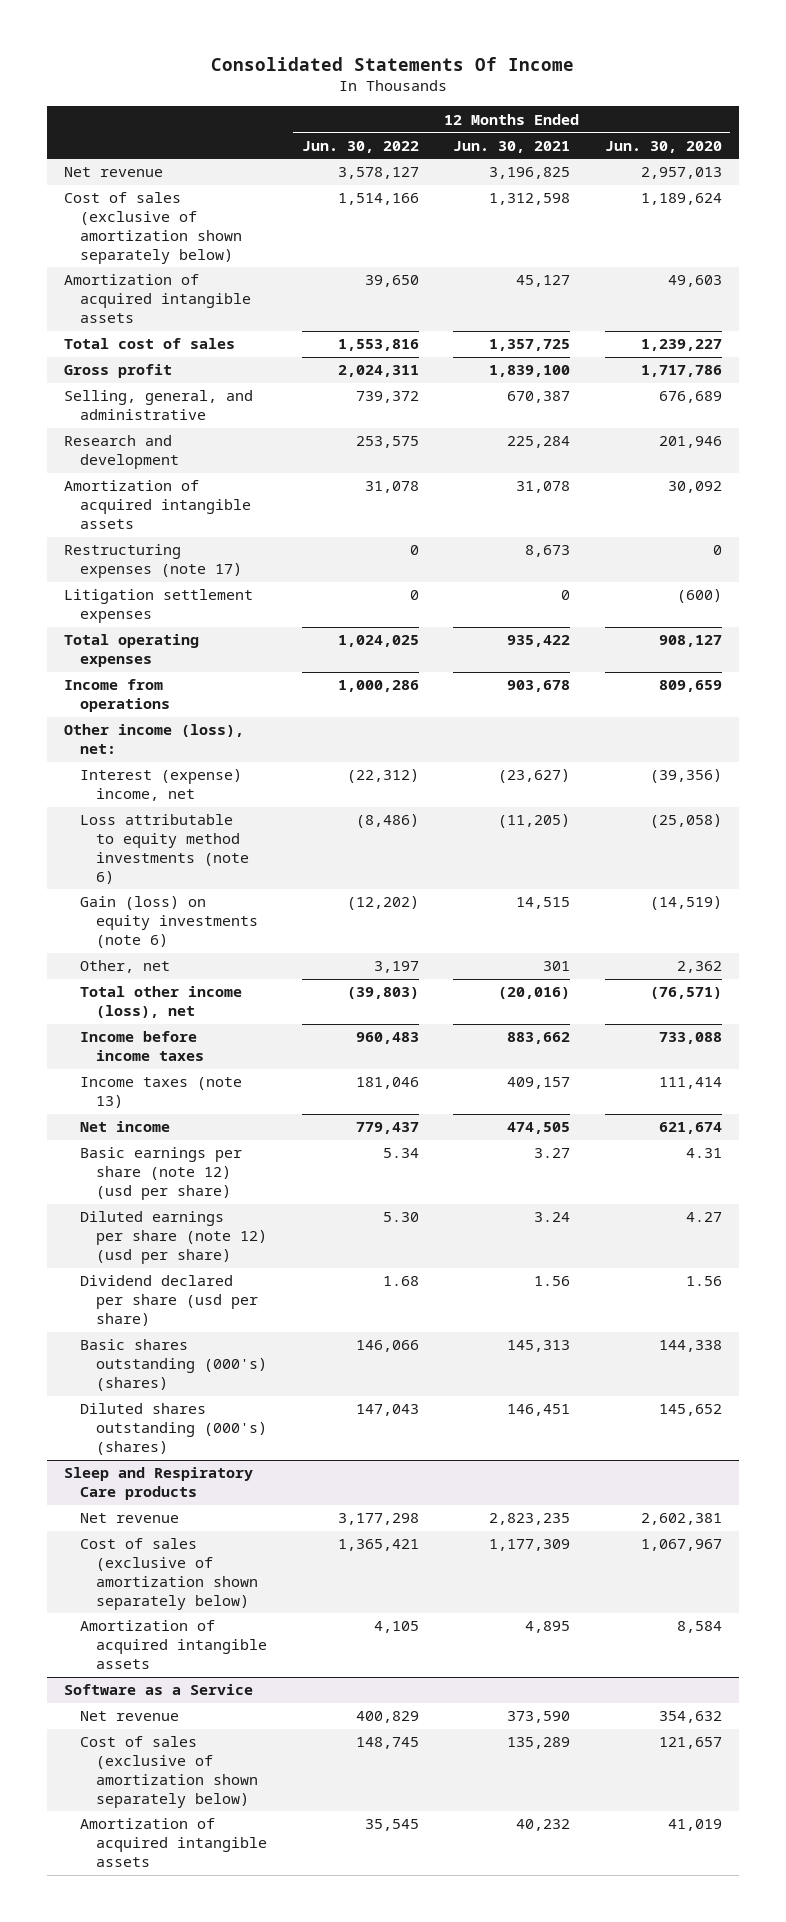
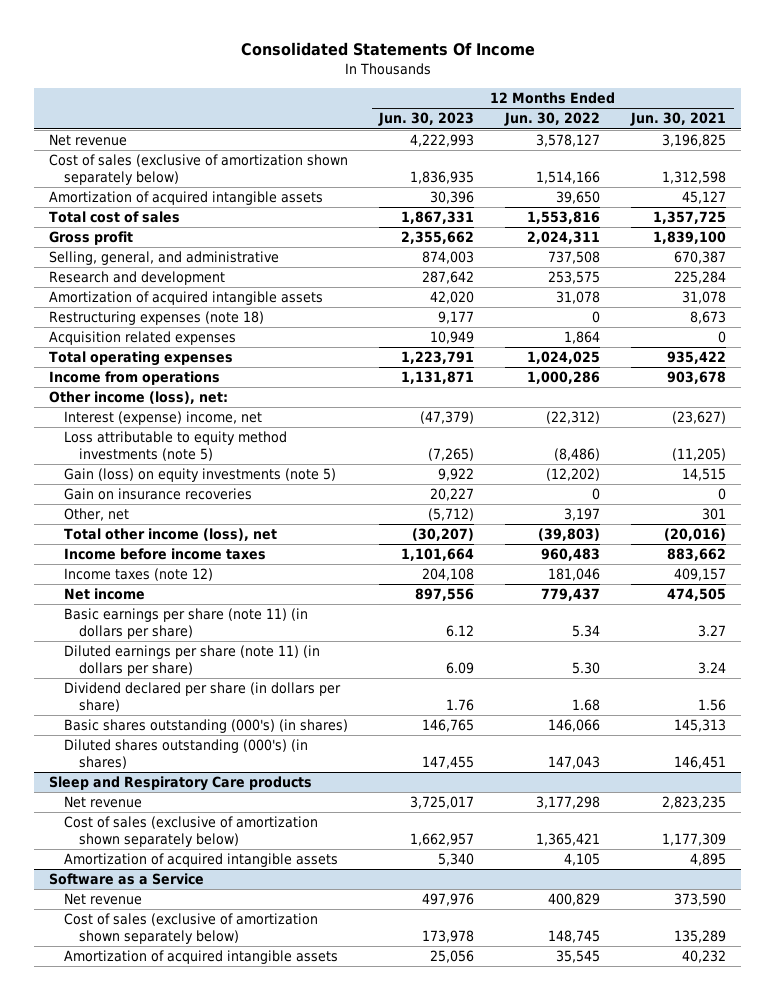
[604,140,722,153] Jun. 30, 2020 -> none
none -> [378,112,475,127] Jun. 30, 2023
[355,391,419,404] 739,372 -> [548,251,601,265] 737,508
[64,589,254,624] Litigation settlement expenses -> none
[64,544,243,579] Restructuring expenses (note 17) -> [49,311,265,326] Restructuring expenses (note 18)
none -> [49,331,237,346] Acquisition related expenses
[80,814,250,884] Loss attributable to equity method investments (note 6) -> [64,431,288,461] Loss attributable to equity method investments (note 5)
[80,896,259,949] Gain (loss) on equity investments (note 6) -> [64,468,337,483] Gain (loss) on equity investments (note 5)
none -> [64,488,253,501] Gain on insurance recoveries
[80,1077,243,1109] Income taxes (note 13) -> [64,568,214,582] Income taxes (note 12)
[80,1147,243,1201] Basic earnings per share (note 12) (usd per share) -> [64,608,309,639] Basic earnings per share (note 11) (in dollars per share)
[80,1211,268,1265] Diluted earnings per share (note 12) (usd per share) -> [64,645,321,676] Diluted earnings per share (note 11) (in dollars per share)
[80,1275,259,1327] Dividend declared per share (usd per share) -> [64,682,342,712] Dividend declared per share (in dollars per share)
[80,1339,268,1392] Basic shares outstanding (000's) (shares) -> [64,719,349,734] Basic shares outstanding (000's) (in shares)
[80,1403,268,1456] Diluted shares outstanding (000's) (shares) -> [64,739,309,769] Diluted shares outstanding (000's) (in shares)

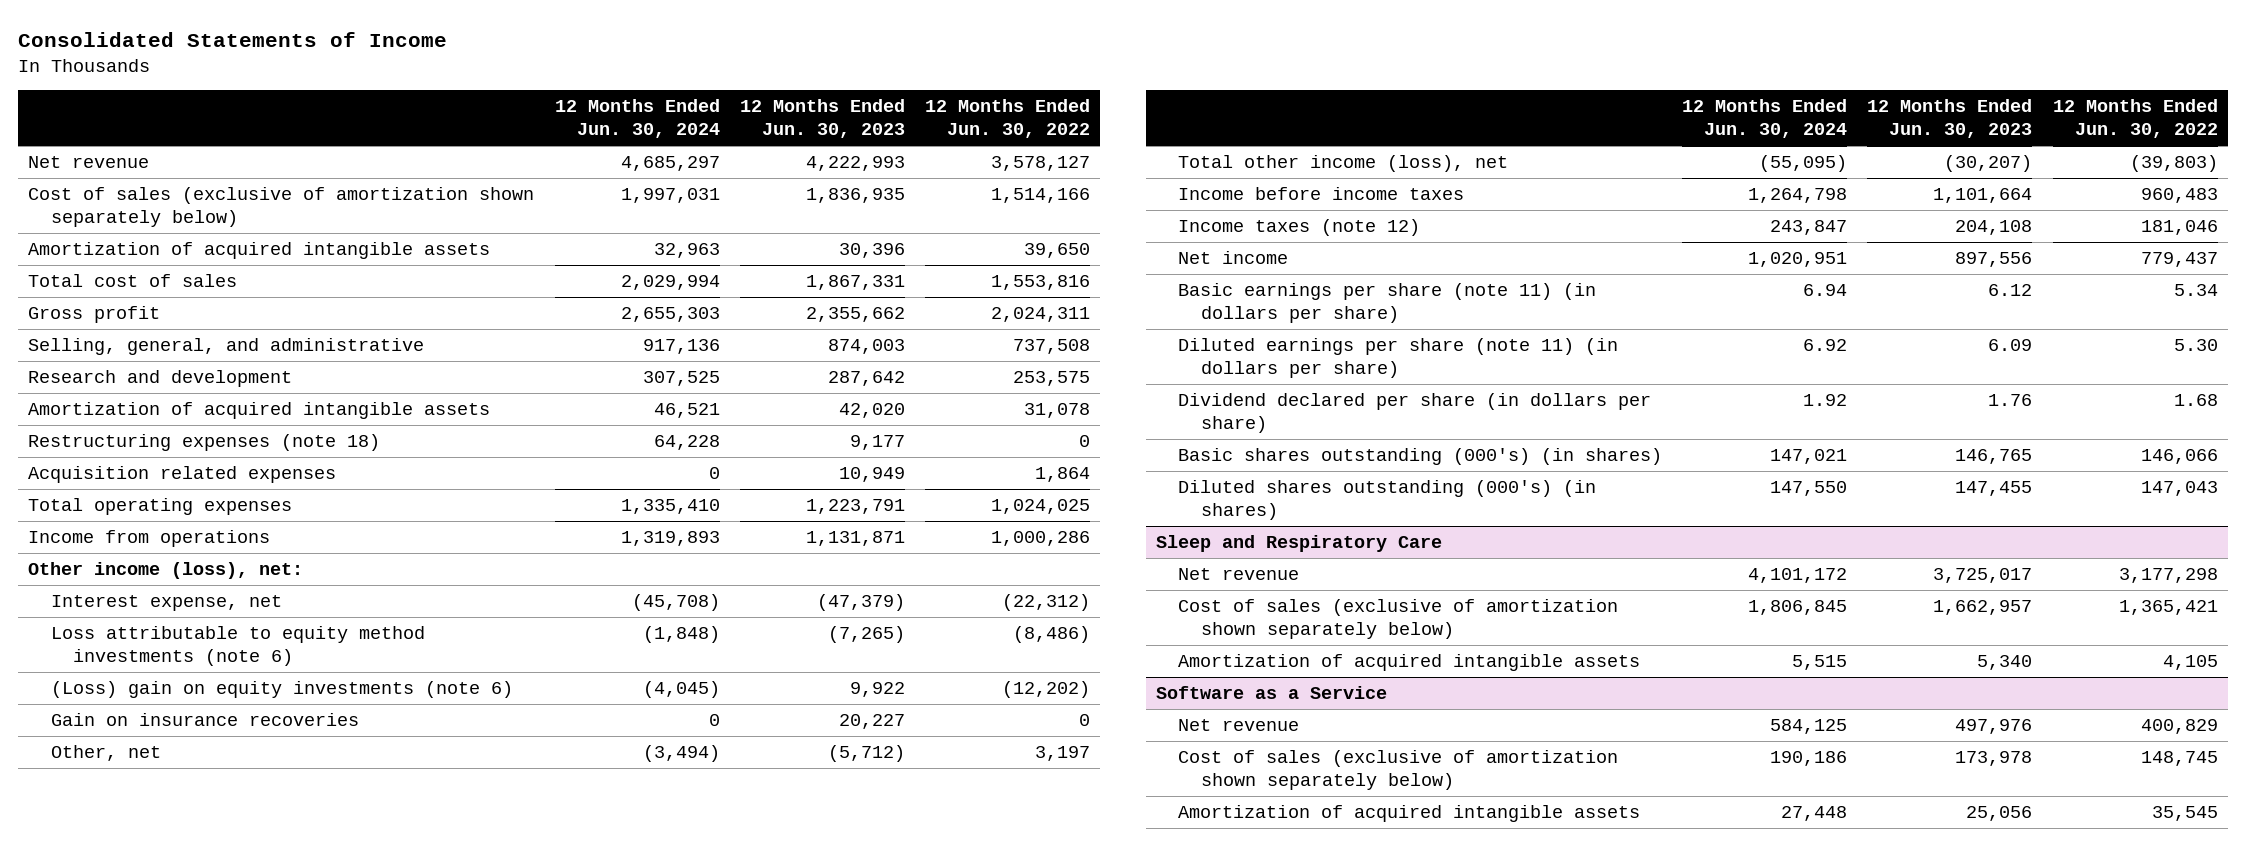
[240,42,535,57] Consolidated Statements Of Income -> [18,31,448,47] Consolidated Statements of Income
[630,112,727,127] Jun. 30, 2021 -> none
none -> [554,99,720,138] 12 Months Ended Jun. 30, 2024
[64,411,263,426] Interest (expense) income, net -> [50,595,282,612] Interest expense, net
[64,431,288,461] Loss attributable to equity method investments (note 5) -> [50,626,425,667] Loss attributable to equity method investments (note 6)
[64,468,337,483] Gain (loss) on equity investments (note 5) -> [50,681,513,699] (Loss) gain on equity investments (note 6)
[49,776,313,792] Sleep and Respiratory Care products -> [1155,535,1442,553] Sleep and Respiratory Care

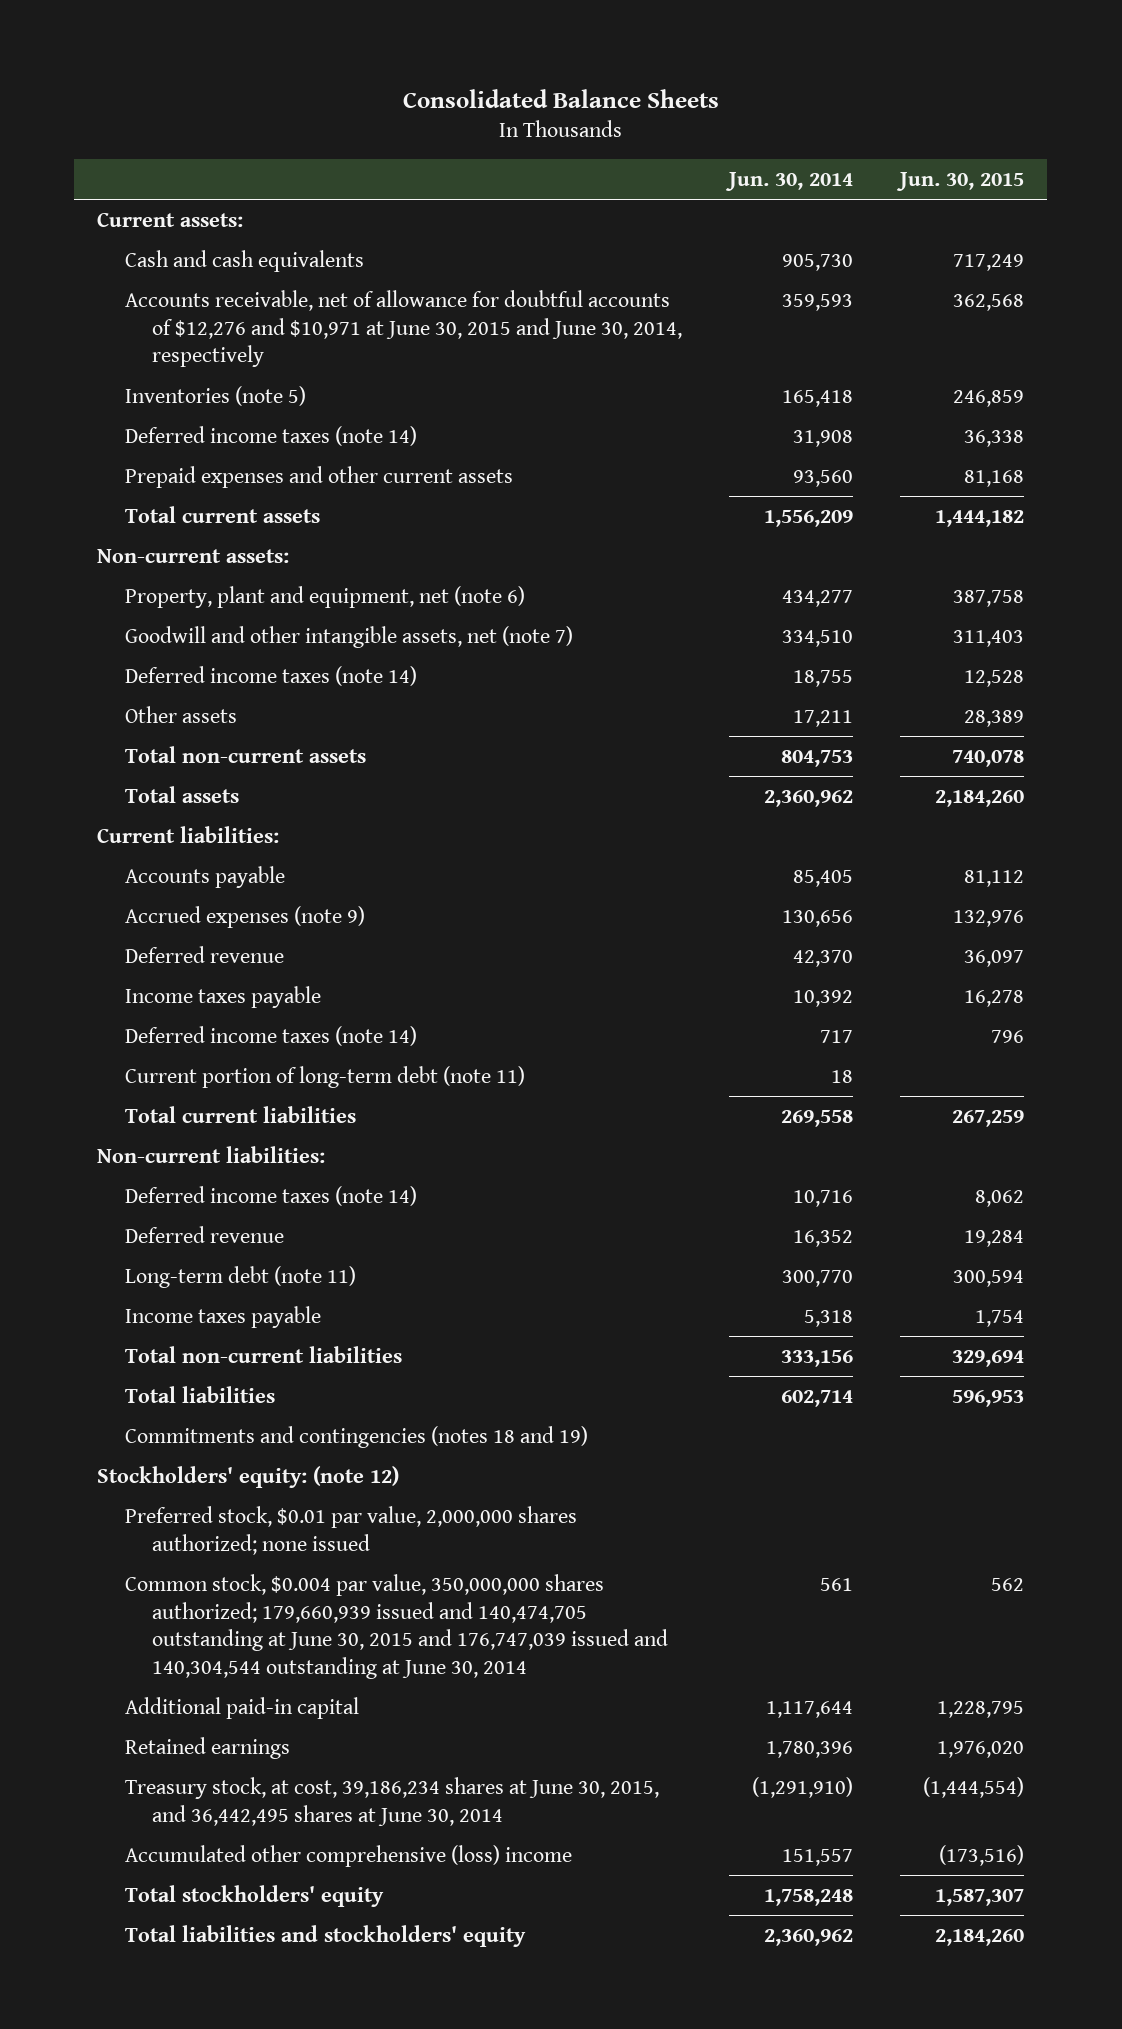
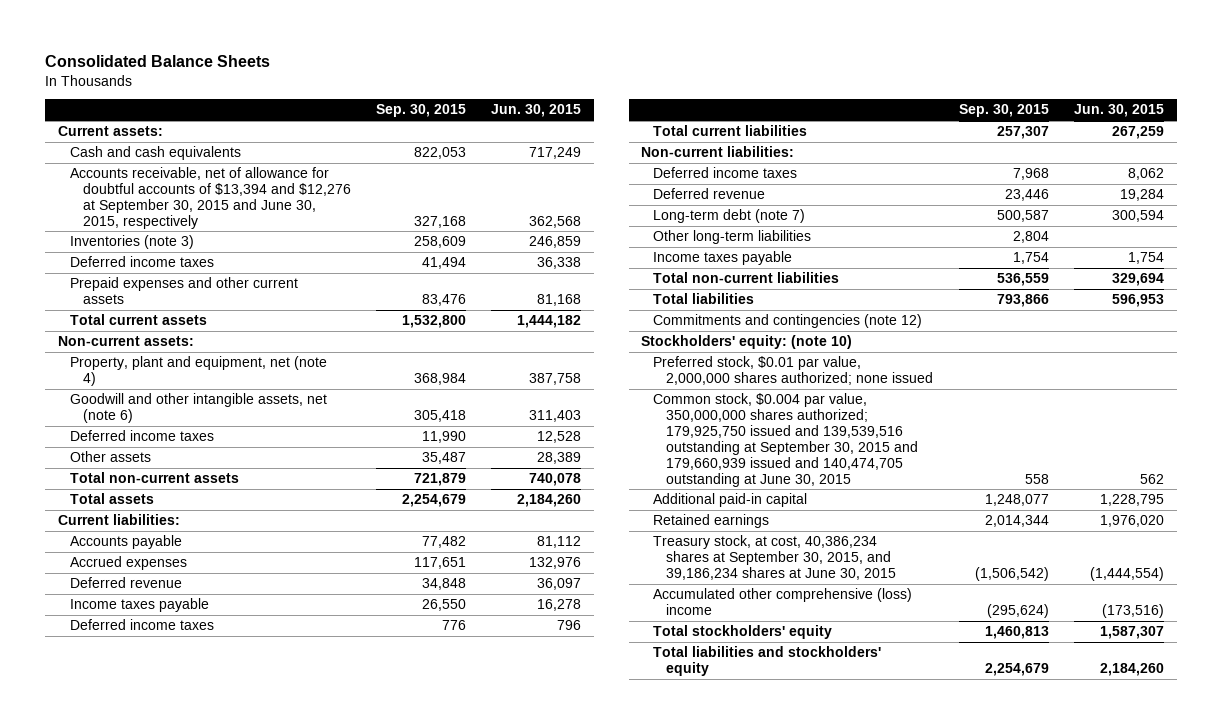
[725,171,854,191] Jun. 30, 2014 -> none
none -> [375,104,466,118] Sep. 30, 2015
[124,289,683,368] Accounts receivable, net of allowance for doubtful accounts of $12,276 and $10,971 at June 30, 2015 and June 30, 2014, respectively -> [70,167,351,229] Accounts receivable, net of allowance for doubtful accounts of $13,394 and $12,276 at September 30, 2015 and June 30, 2015, respectively
[124,385,306,406] Inventories (note 5) -> [70,235,195,250] Inventories (note 3)
[124,425,417,446] Deferred income taxes (note 14) -> [70,256,215,268] Deferred income taxes
[124,585,525,608] Property, plant and equipment, net (note 6) -> [70,356,328,387] Property, plant and equipment, net (note 4)
[124,625,573,648] Goodwill and other intangible assets, net (note 7) -> [70,393,328,424] Goodwill and other intangible assets, net (note 6)
[124,665,417,686] Deferred income taxes (note 14) -> [70,430,215,442] Deferred income taxes
[124,905,365,928] Accrued expenses (note 9) -> [70,556,188,571] Accrued expenses
[124,1065,525,1088] Current portion of long-term debt (note 11) -> none
[124,1025,417,1046] Deferred income taxes (note 14) -> [70,619,215,631] Deferred income taxes
[124,1185,417,1206] Deferred income taxes (note 14) -> [653,167,798,179] Deferred income taxes
[124,1265,356,1288] Long-term debt (note 11) -> [653,209,806,224] Long-term debt (note 7)
none -> [653,230,812,245] Other long-term liabilities
[124,1425,588,1448] Commitments and contingencies (notes 18 and 19) -> [653,314,923,329] Commitments and contingencies (note 12)
[97,1465,400,1488] Stockholders' equity: (note 12) -> [641,335,853,350] Stockholders' equity: (note 10)
[124,1573,669,1680] Common stock, $0.004 par value, 350,000,000 shares authorized; 179,660,939 issued and 140,474,705 outstanding at June 30, 2015 and 176,747,039 issued and 140,304,544 outstanding at June 30, 2014 -> [653,393,918,487] Common stock, $0.004 par value, 350,000,000 shares authorized; 179,925,750 issued and 139,539,516 outstanding at September 30, 2015 and 179,660,939 issued and 140,474,705 outstanding at June 30, 2015
[124,1776,659,1826] Treasury stock, at cost, 39,186,234 shares at June 30, 2015, and 36,442,495 shares at June 30, 2014 -> [653,535,896,580] Treasury stock, at cost, 40,386,234 shares at September 30, 2015, and 39,186,234 shares at June 30, 2015

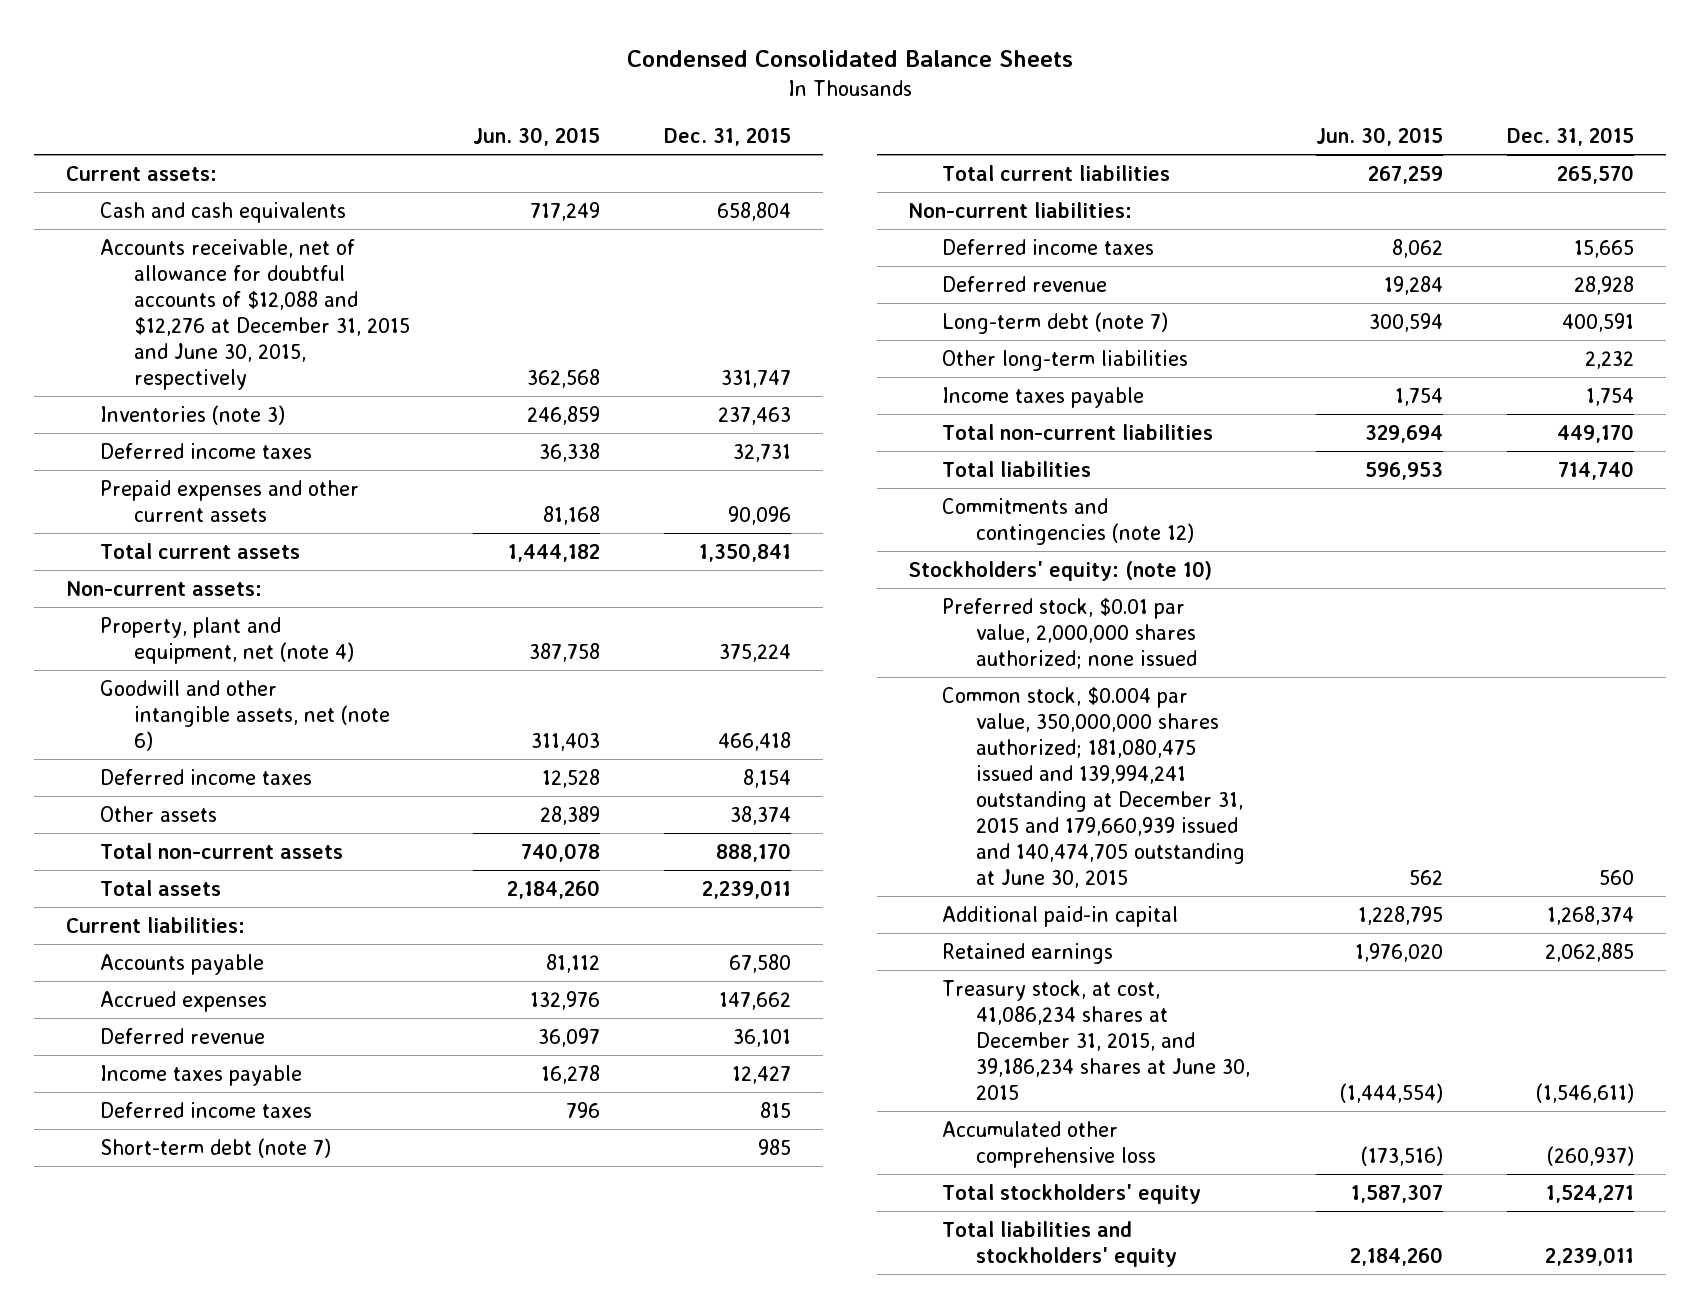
[45,54,271,67] Consolidated Balance Sheets -> [626,50,1073,68] Condensed Consolidated Balance Sheets
[375,104,466,118] Sep. 30, 2015 -> none
none -> [663,127,791,147] Dec. 31, 2015
[70,167,351,229] Accounts receivable, net of allowance for doubtful accounts of $13,394 and $12,276 at September 30, 2015 and June 30, 2015, respectively -> [99,238,410,391] Accounts receivable, net of allowance for doubtful accounts of $12,088 and $12,276 at December 31, 2015 and June 30, 2015, respectively
none -> [99,1137,331,1158] Short-term debt (note 7)
[653,393,918,487] Common stock, $0.004 par value, 350,000,000 shares authorized; 179,925,750 issued and 139,539,516 outstanding at September 30, 2015 and 179,660,939 issued and 140,474,705 outstanding at June 30, 2015 -> [942,686,1246,889] Common stock, $0.004 par value, 350,000,000 shares authorized; 181,080,475 issued and 139,994,241 outstanding at December 31, 2015 and 179,660,939 issued and 140,474,705 outstanding at June 30, 2015
[653,535,896,580] Treasury stock, at cost, 40,386,234 shares at September 30, 2015, and 39,186,234 shares at June 30, 2015 -> [942,979,1251,1101] Treasury stock, at cost, 41,086,234 shares at December 31, 2015, and 39,186,234 shares at June 30, 2015
[653,588,913,616] Accumulated other comprehensive (loss) income -> [942,1120,1157,1168] Accumulated other comprehensive loss

